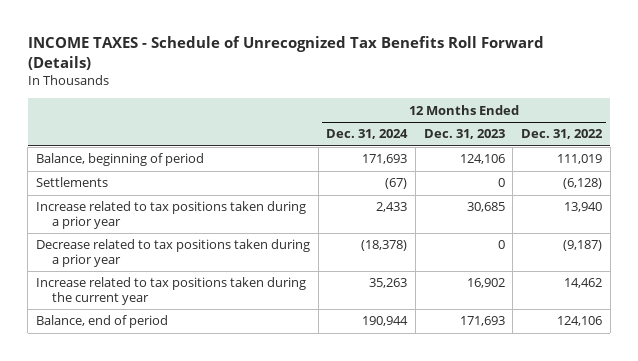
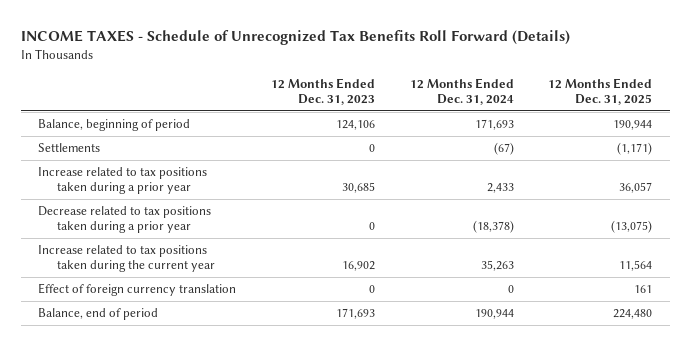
[520,129,603,140] Dec. 31, 2022 -> none
none -> [548,77,653,105] 12 Months Ended Dec. 31, 2025
none -> [38,283,237,297] Effect of foreign currency translation

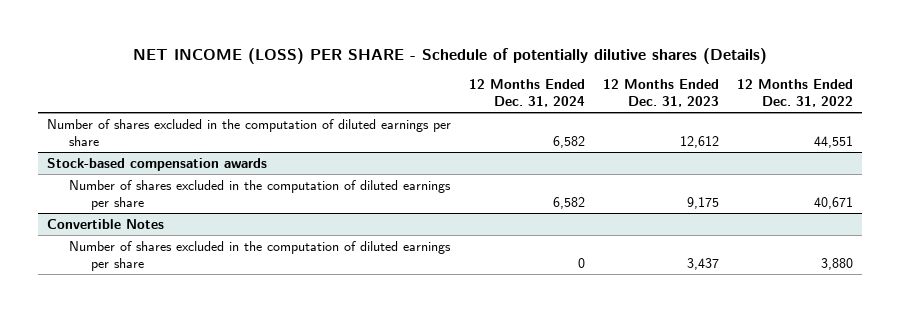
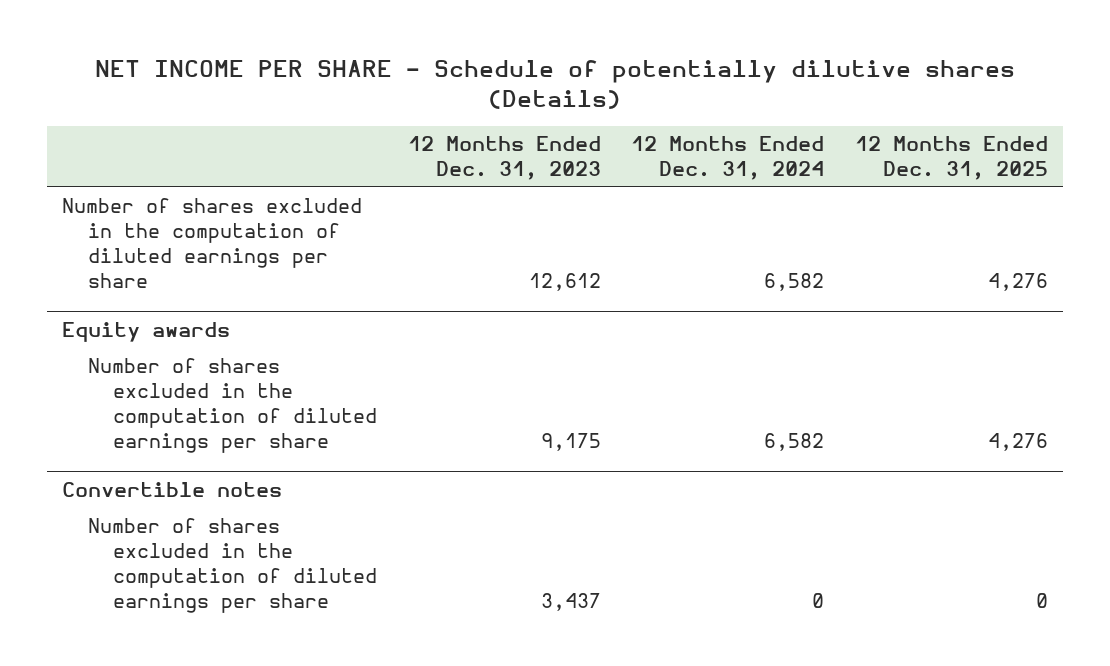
[133,47,768,64] NET INCOME (LOSS) PER SHARE - Schedule of potentially dilutive shares (Details) -> [94,59,1015,109] NET INCOME PER SHARE - Schedule of potentially dilutive shares (Details)
[737,79,854,108] 12 Months Ended Dec. 31, 2022 -> none
none -> [854,136,1048,181] 12 Months Ended Dec. 31, 2025
[47,157,268,171] Stock-based compensation awards -> [61,321,230,342] Equity awards
[47,218,165,229] Convertible Notes -> [61,481,282,497] Convertible notes

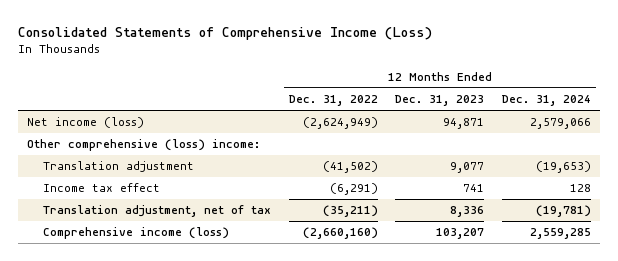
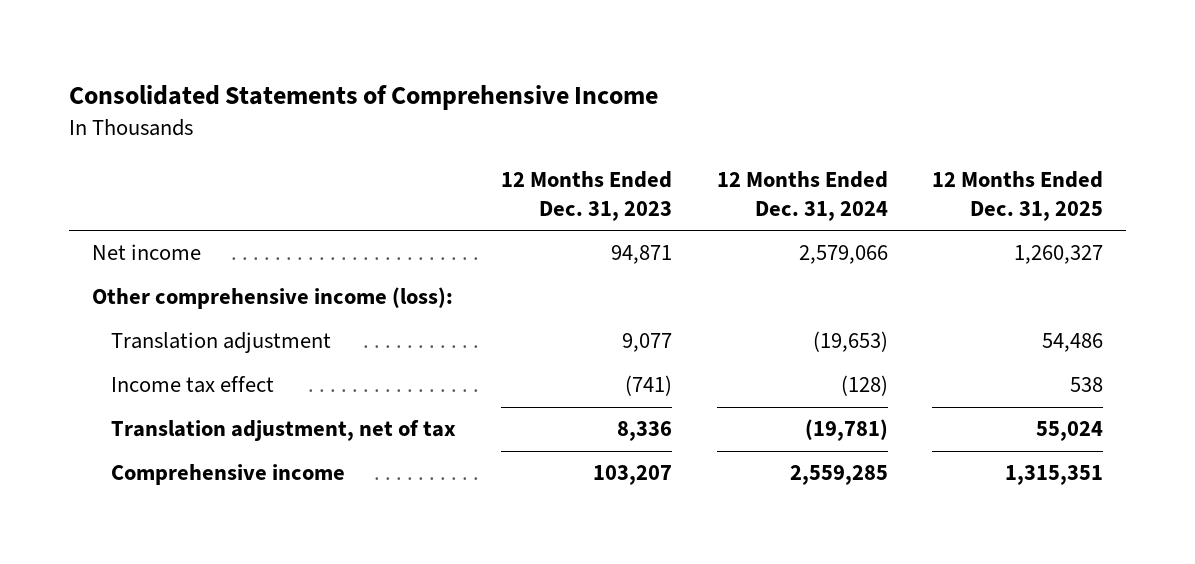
[18,27,433,41] Consolidated Statements of Comprehensive Income (Loss) -> [69,85,659,111] Consolidated Statements of Comprehensive Income
[288,95,378,107] Dec. 31, 2022 -> none
none -> [932,170,1104,221] 12 Months Ended Dec. 31, 2025
[27,117,145,129] Net income (loss) -> [91,244,201,261] Net income
[27,139,261,152] Other comprehensive (loss) income: -> [91,287,453,310] Other comprehensive income (loss):
[463,184,485,193] 741 -> [624,375,672,397] (741)
[570,184,592,193] 128 -> [840,375,888,397] (128)
[42,227,229,240] Comprehensive income (loss) -> [111,464,346,486] Comprehensive income

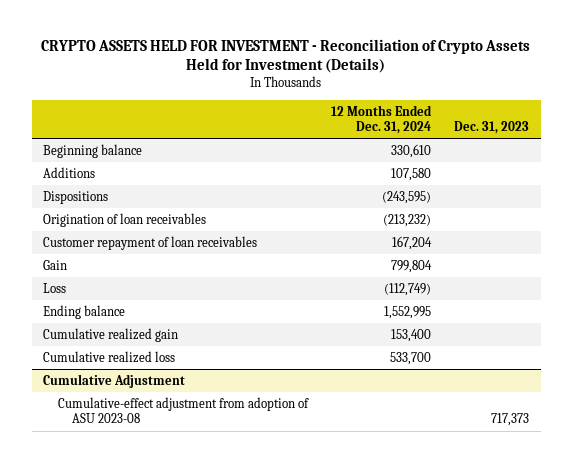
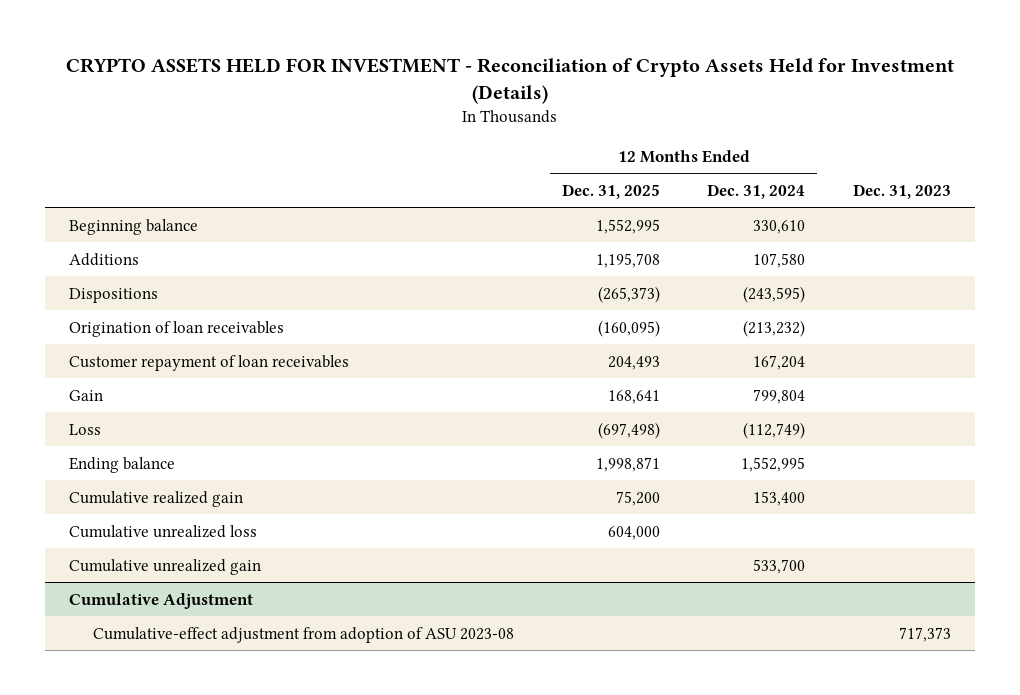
none -> [561,183,660,199] Dec. 31, 2025
none -> [69,524,258,538] Cumulative unrealized loss
[43,350,176,363] Cumulative realized loss -> [69,558,262,575] Cumulative unrealized gain

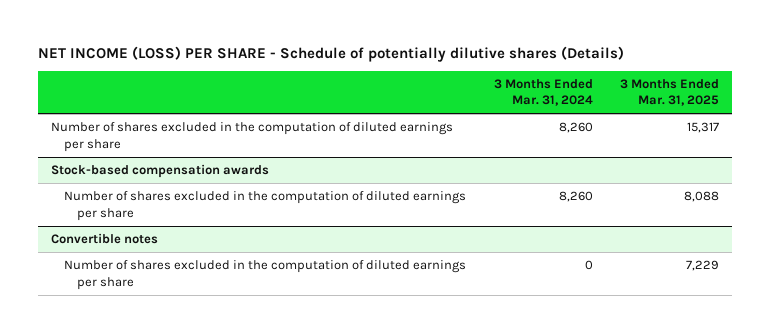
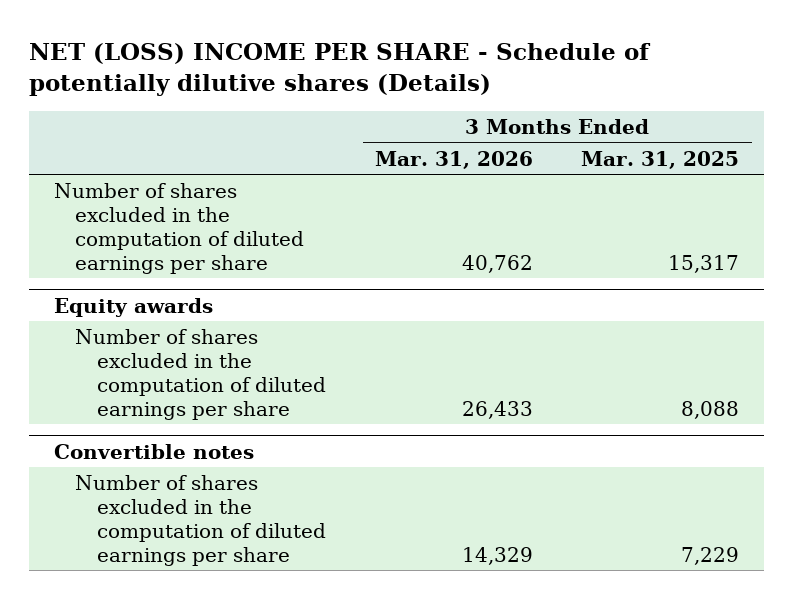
[37,45,624,62] NET INCOME (LOSS) PER SHARE - Schedule of potentially dilutive shares (Details) -> [29,43,652,97] NET (LOSS) INCOME PER SHARE - Schedule of potentially dilutive shares (Details)
[493,78,593,107] 3 Months Ended Mar. 31, 2024 -> none
none -> [374,150,533,169] Mar. 31, 2026
[51,164,270,179] Stock-based compensation awards -> [53,298,213,318] Equity awards

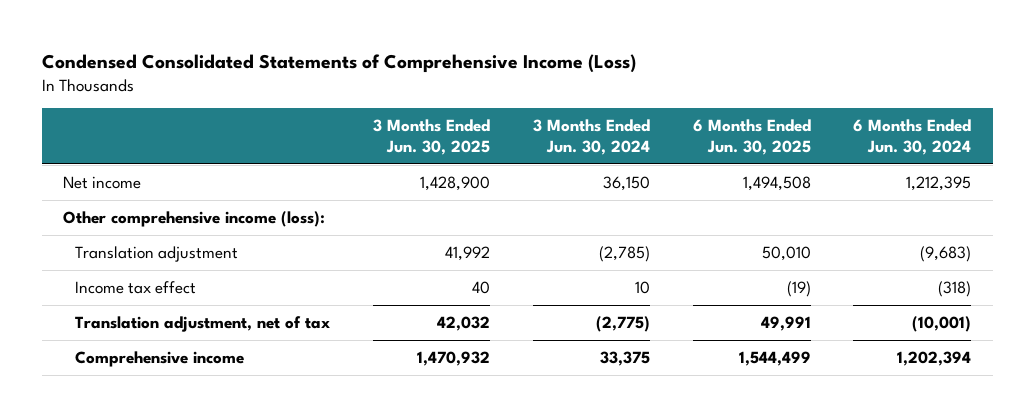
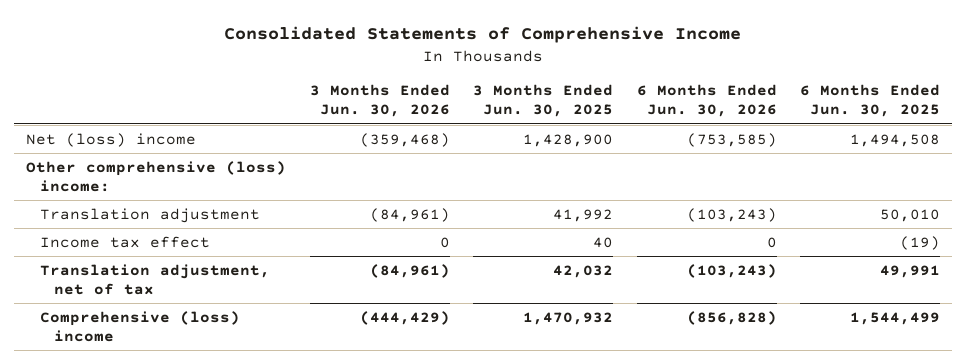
[41,54,636,74] Condensed Consolidated Statements of Comprehensive Income (Loss) -> [224,26,742,44] Consolidated Statements of Comprehensive Income
[532,119,650,156] 3 Months Ended Jun. 30, 2024 -> none
[853,119,972,156] 6 Months Ended Jun. 30, 2024 -> none
none -> [309,84,450,118] 3 Months Ended Jun. 30, 2026
none -> [636,84,777,118] 6 Months Ended Jun. 30, 2026
[63,175,142,189] Net income -> [26,132,197,147] Net (loss) income
[63,210,326,227] Other comprehensive income (loss): -> [26,160,287,192] Other comprehensive (loss) income:
[75,350,245,367] Comprehensive income -> [40,310,241,342] Comprehensive (loss) income

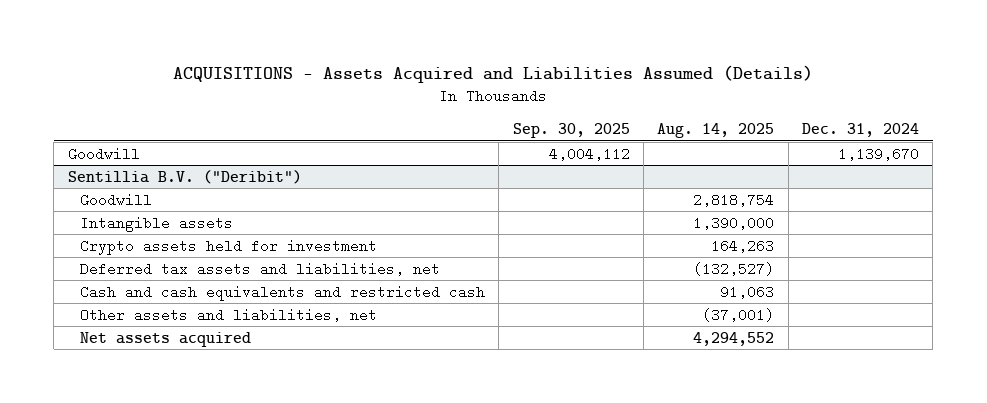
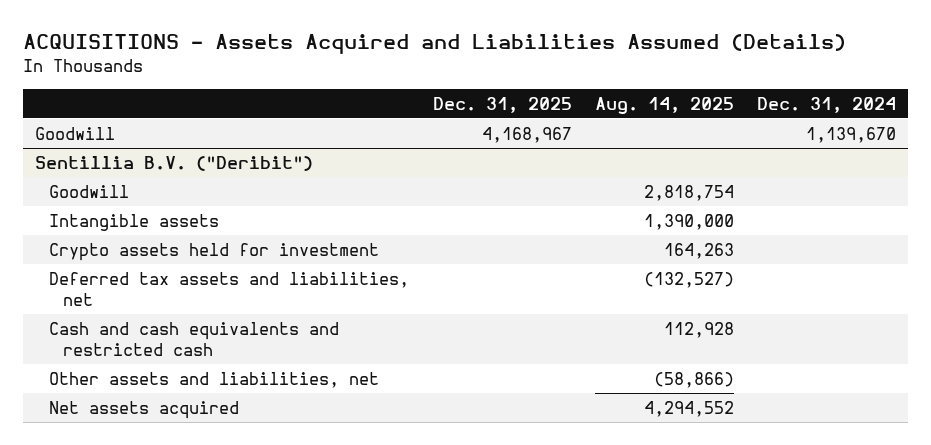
[512,123,630,139] Sep. 30, 2025 -> none
none -> [432,96,572,113] Dec. 31, 2025
[720,284,775,299] 91,063 -> [663,322,734,339] 112,928
[702,307,775,322] (37,001) -> [653,372,734,389] (58,866)

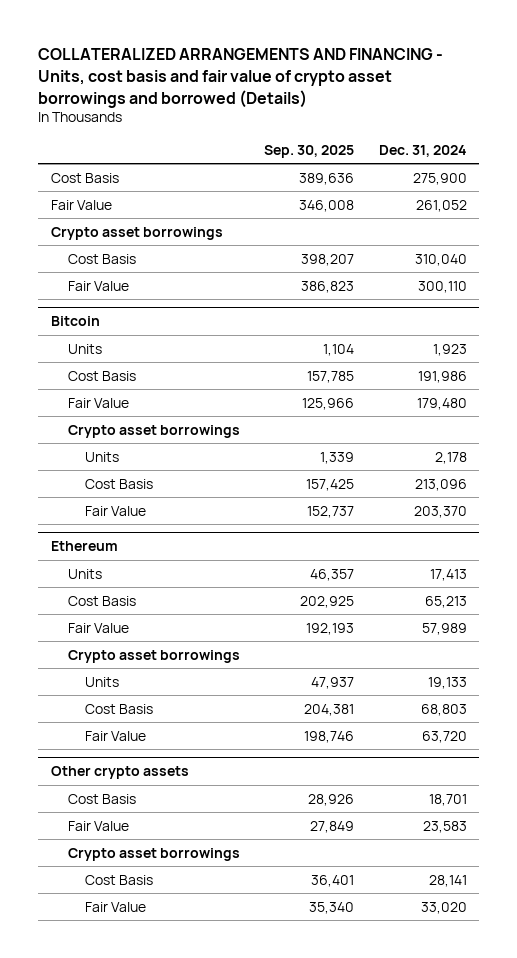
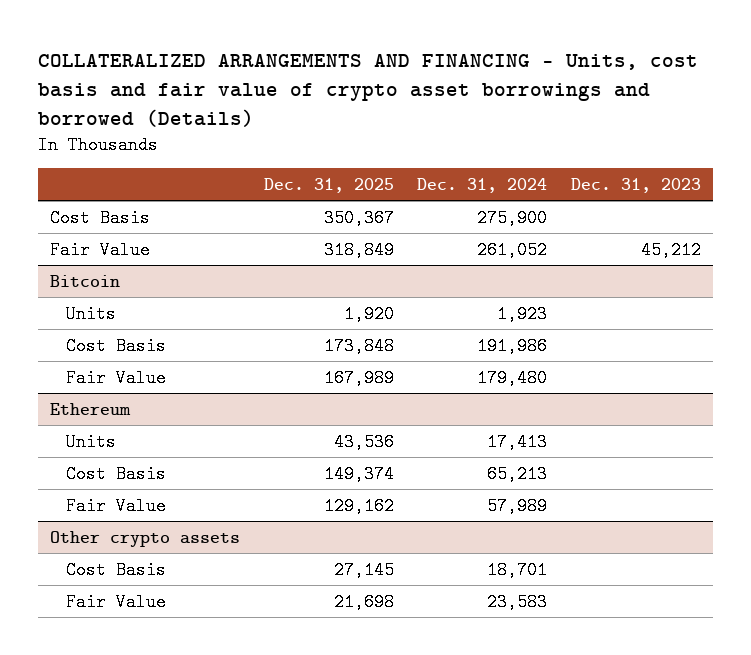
[264,145,355,159] Sep. 30, 2025 -> none
none -> [263,178,394,194] Dec. 31, 2025
none -> [571,178,702,194] Dec. 31, 2023
[50,226,223,240] Crypto asset borrowings -> none
[67,253,136,264] Cost Basis -> none
[67,280,129,291] Fair Value -> none
[67,424,240,438] Crypto asset borrowings -> none
[85,451,120,462] Units -> none
[85,478,154,489] Cost Basis -> none
[85,505,147,516] Fair Value -> none
[67,649,240,663] Crypto asset borrowings -> none
[85,676,120,687] Units -> none
[85,703,154,714] Cost Basis -> none
[85,730,147,741] Fair Value -> none
[67,847,240,861] Crypto asset borrowings -> none
[85,874,154,885] Cost Basis -> none
[85,901,147,912] Fair Value -> none

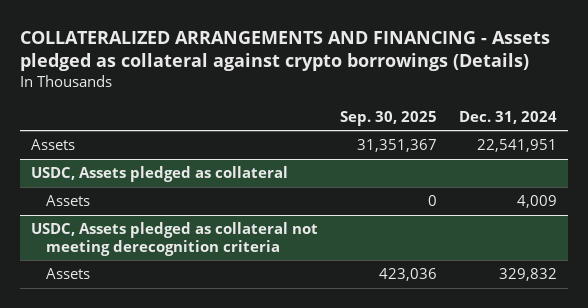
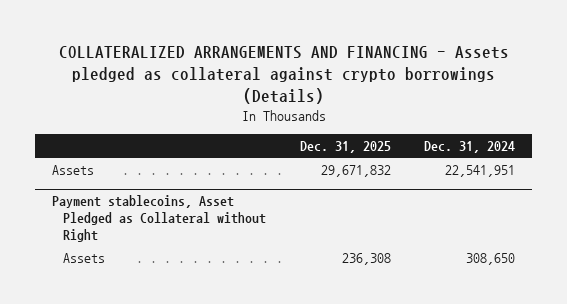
[340,110,438,126] Sep. 30, 2025 -> none
none -> [299,141,391,154] Dec. 31, 2025
[31,166,289,183] USDC, Assets pledged as collateral -> none
[31,222,319,256] USDC, Assets pledged as collateral not meeting derecognition criteria -> none
[45,268,90,280] Assets -> none
none -> [51,195,266,243] Payment stablecoins, Asset Pledged as Collateral without Right
[517,195,558,209] 4,009 -> [466,253,516,266] 308,650

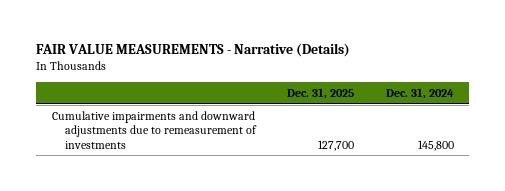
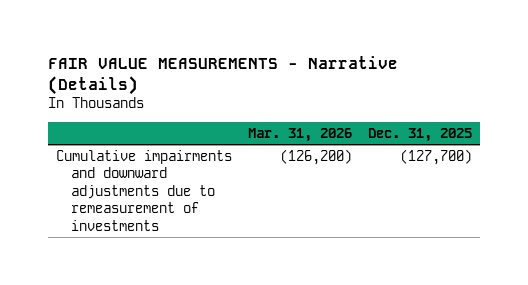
[385,87,454,99] Dec. 31, 2024 -> none
none -> [247,127,352,142] Mar. 31, 2026
[318,139,355,151] 127,700 -> [399,148,472,165] (127,700)

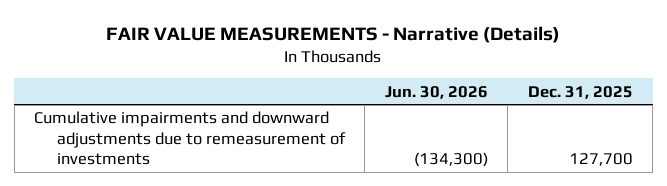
[247,127,352,142] Mar. 31, 2026 -> none
none -> [384,85,488,99] Jun. 30, 2026
[399,148,472,165] (127,700) -> [568,153,633,167] 127,700

